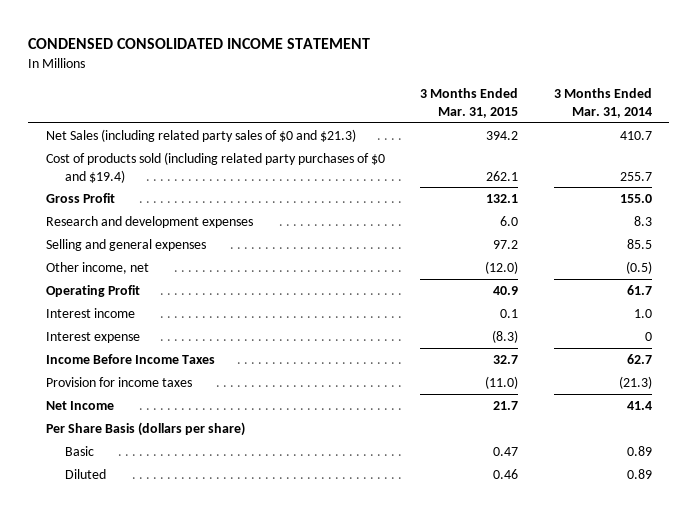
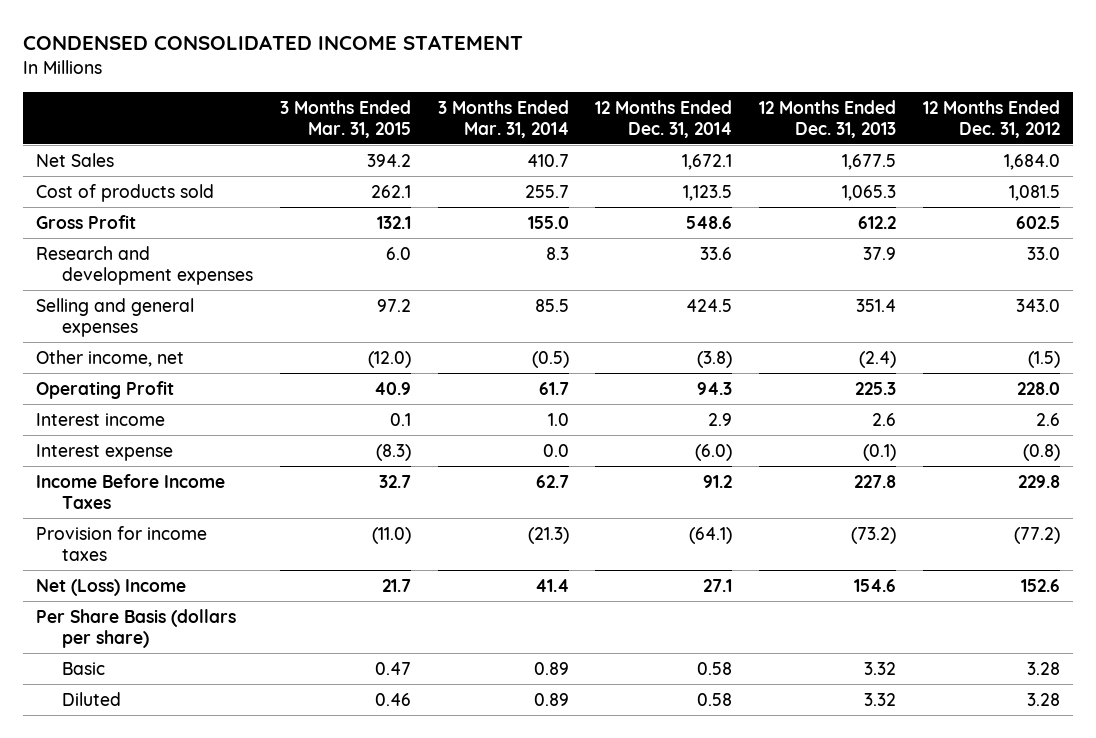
none -> [595,99,733,138] 12 Months Ended Dec. 31, 2014
none -> [758,99,896,138] 12 Months Ended Dec. 31, 2013
none -> [922,99,1060,138] 12 Months Ended Dec. 31, 2012
[45,128,356,142] Net Sales (including related party sales of $0 and $21.3) -> [36,152,115,167] Net Sales
[45,151,385,183] Cost of products sold (including related party purchases of $0 and $19.4) -> [36,183,215,202] Cost of products sold
[644,331,652,341] 0 -> [542,443,569,457] 0.0
[45,400,114,410] Net Income -> [36,578,187,596] Net (Loss) Income

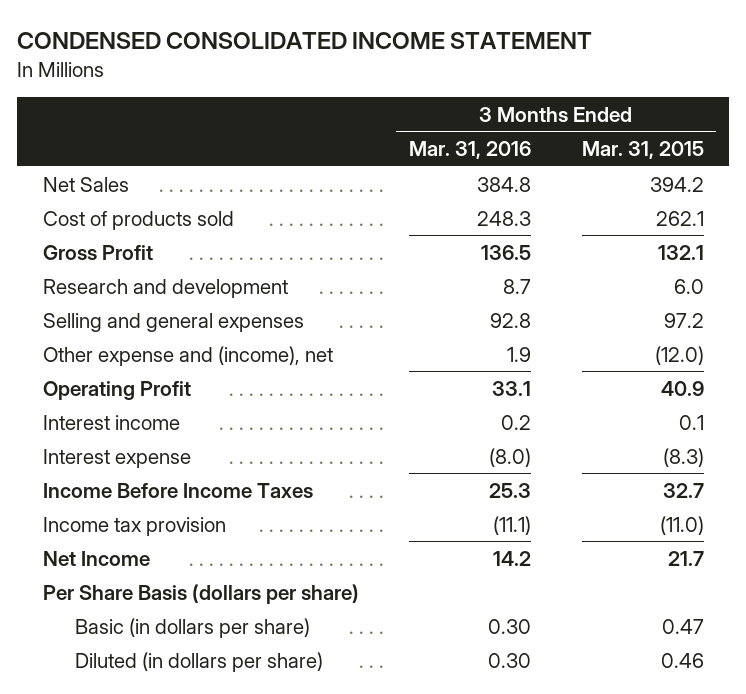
[437,99,569,138] 3 Months Ended Mar. 31, 2014 -> none
[595,99,733,138] 12 Months Ended Dec. 31, 2014 -> none
[758,99,896,138] 12 Months Ended Dec. 31, 2013 -> none
[922,99,1060,138] 12 Months Ended Dec. 31, 2012 -> none
none -> [409,140,532,159] Mar. 31, 2016
[36,245,254,285] Research and development expenses -> [42,278,288,298] Research and development
[36,349,185,367] Other income, net -> [42,345,333,366] Other expense and (income), net
[36,525,208,561] Provision for income taxes -> [42,516,226,536] Income tax provision
[36,578,187,596] Net (Loss) Income -> [42,550,150,566] Net Income
[62,661,106,675] Basic -> [74,617,310,638] Basic (in dollars per share)
[62,691,122,706] Diluted -> [74,651,323,672] Diluted (in dollars per share)

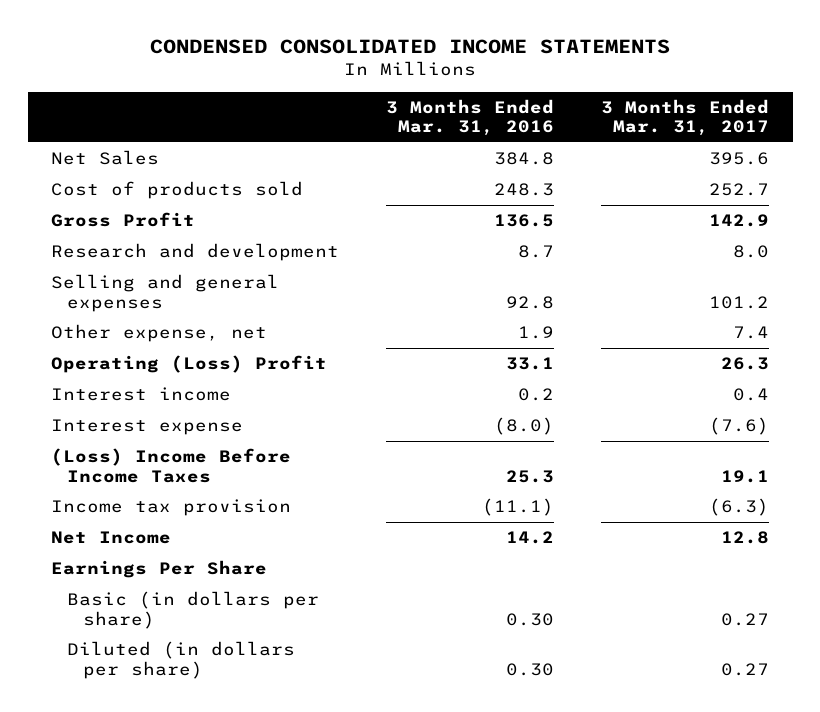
[17,32,593,50] CONDENSED CONSOLIDATED INCOME STATEMENT -> [150,39,671,55] CONDENSED CONSOLIDATED INCOME STATEMENTS
[581,140,704,159] Mar. 31, 2015 -> none
none -> [601,98,770,137] 3 Months Ended Mar. 31, 2017
[42,345,333,366] Other expense and (income), net -> [51,324,268,343] Other expense, net
[42,380,191,400] Operating Profit -> [51,355,328,374] Operating (Loss) Profit
[42,482,313,498] Income Before Income Taxes -> [51,448,292,483] (Loss) Income Before Income Taxes
[42,583,359,604] Per Share Basis (dollars per share) -> none
none -> [51,560,268,579] Earnings Per Share

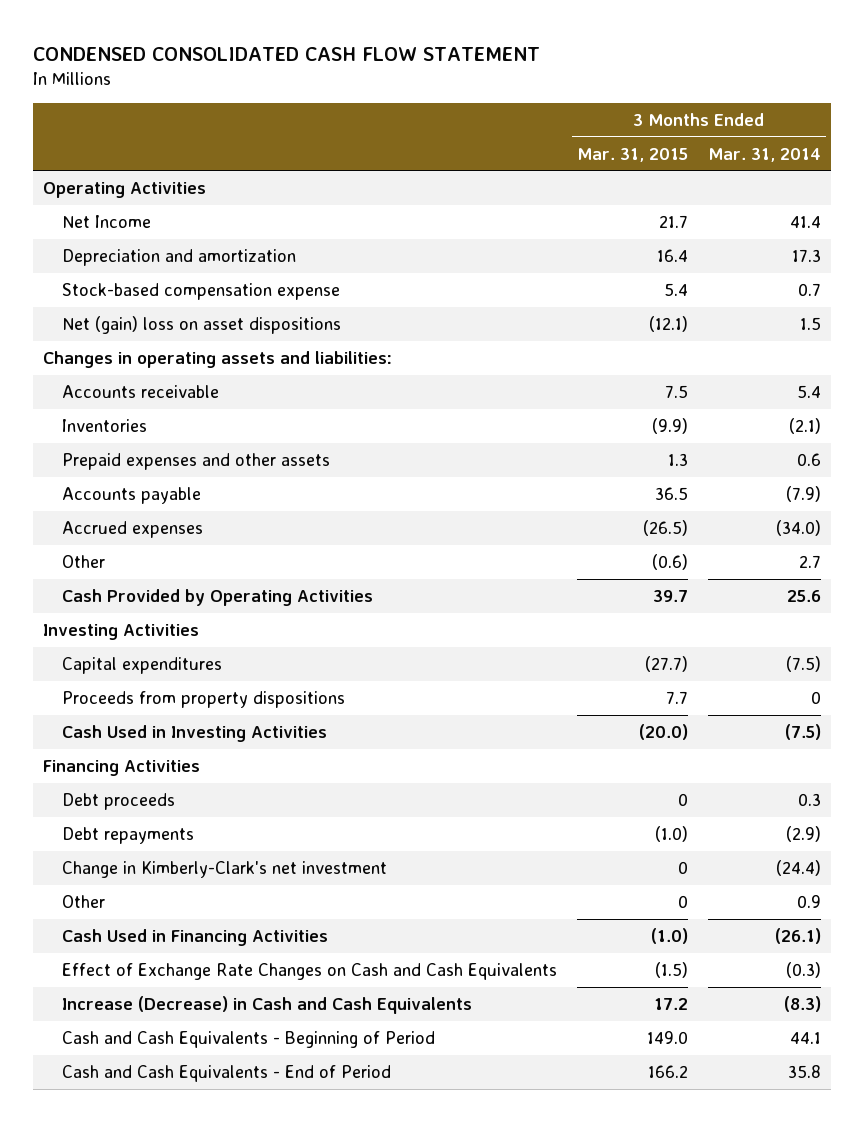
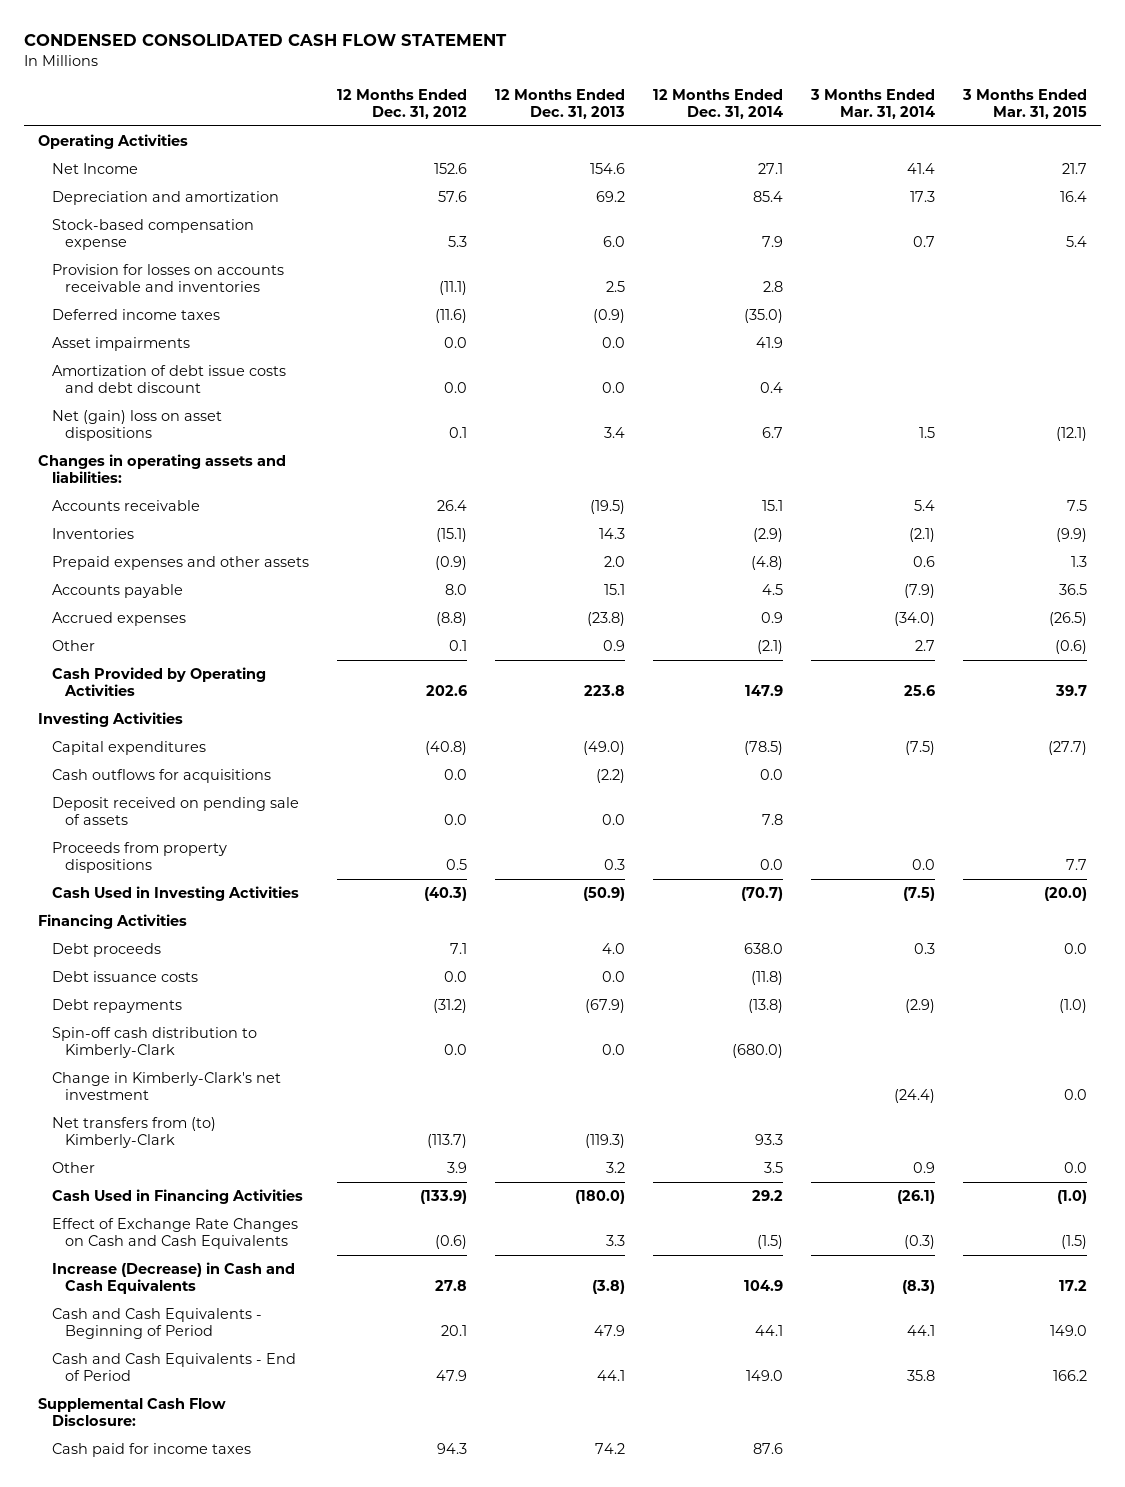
none -> [336,88,467,120] 12 Months Ended Dec. 31, 2012
none -> [494,88,625,120] 12 Months Ended Dec. 31, 2013
none -> [652,88,783,120] 12 Months Ended Dec. 31, 2014
none -> [51,264,284,293] Provision for losses on accounts receivable and inventories
none -> [51,309,220,321] Deferred income taxes
none -> [51,337,190,352] Asset impairments
none -> [51,365,286,394] Amortization of debt issue costs and debt discount
none -> [51,769,271,784] Cash outflows for acquisitions
none -> [51,797,299,826] Deposit received on pending sale of assets
[810,690,821,704] 0 -> [911,859,935,871] 0.0
[677,792,688,806] 0 -> [1063,943,1087,955] 0.0
none -> [51,971,198,983] Debt issuance costs
none -> [51,1027,257,1059] Spin-off cash distribution to Kimberly-Clark
[677,860,688,874] 0 -> [1063,1089,1087,1101] 0.0
none -> [51,1117,216,1149] Net transfers from (to) Kimberly-Clark
[677,894,688,908] 0 -> [1063,1162,1087,1174] 0.0
none -> [37,1398,226,1427] Supplemental Cash Flow Disclosure:
none -> [51,1443,251,1458] Cash paid for income taxes

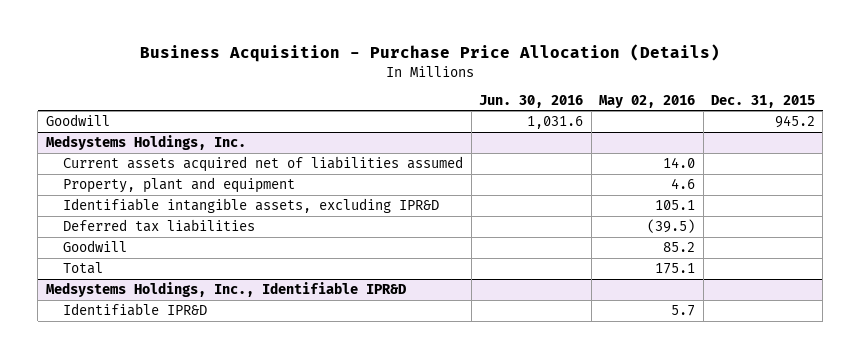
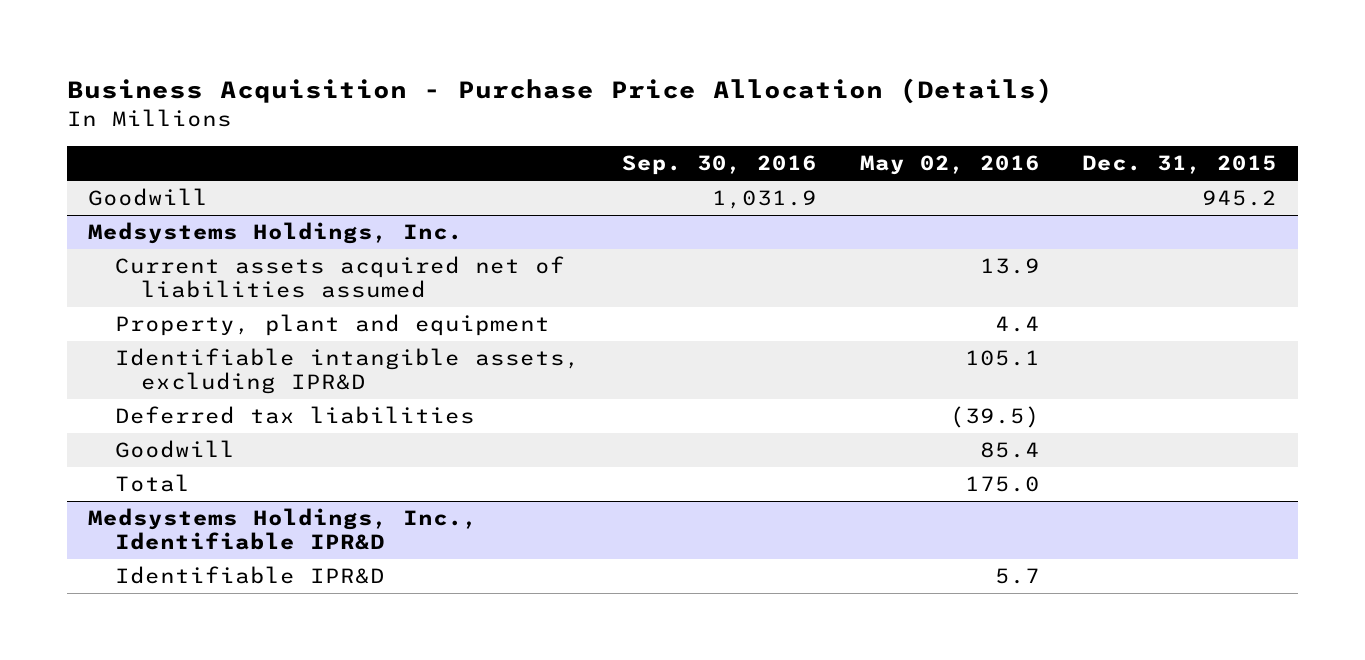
[479,94,584,108] Jun. 30, 2016 -> none
none -> [622,155,818,176] Sep. 30, 2016
[663,156,696,168] 14.0 -> [979,258,1040,275] 13.9
[671,177,696,189] 4.6 -> [994,316,1040,333] 4.4
[663,241,696,252] 85.2 -> [979,442,1040,459] 85.4
[655,262,696,274] 175.1 -> [964,476,1040,493] 175.0

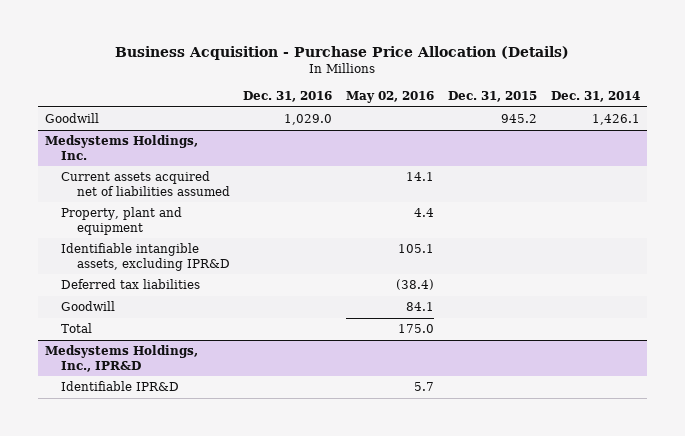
[622,155,818,176] Sep. 30, 2016 -> none
none -> [243,91,333,103] Dec. 31, 2016
none -> [550,91,640,103] Dec. 31, 2014
[979,258,1040,275] 13.9 -> [406,172,435,182] 14.1
[949,406,1040,429] (39.5) -> [396,279,435,291] (38.4)
[979,442,1040,459] 85.4 -> [406,302,435,312] 84.1
[87,508,478,551] Medsystems Holdings, Inc., Identifiable IPR&D -> [44,345,198,372] Medsystems Holdings, Inc., IPR&D

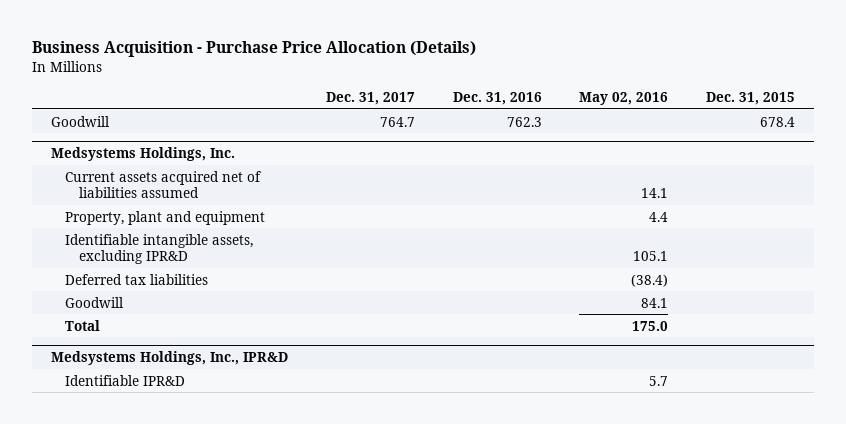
[550,91,640,103] Dec. 31, 2014 -> none
none -> [325,91,415,105] Dec. 31, 2017
[284,114,333,126] 1,029.0 -> [506,116,542,127] 762.3
[500,114,537,124] 945.2 -> [760,116,796,127] 678.4

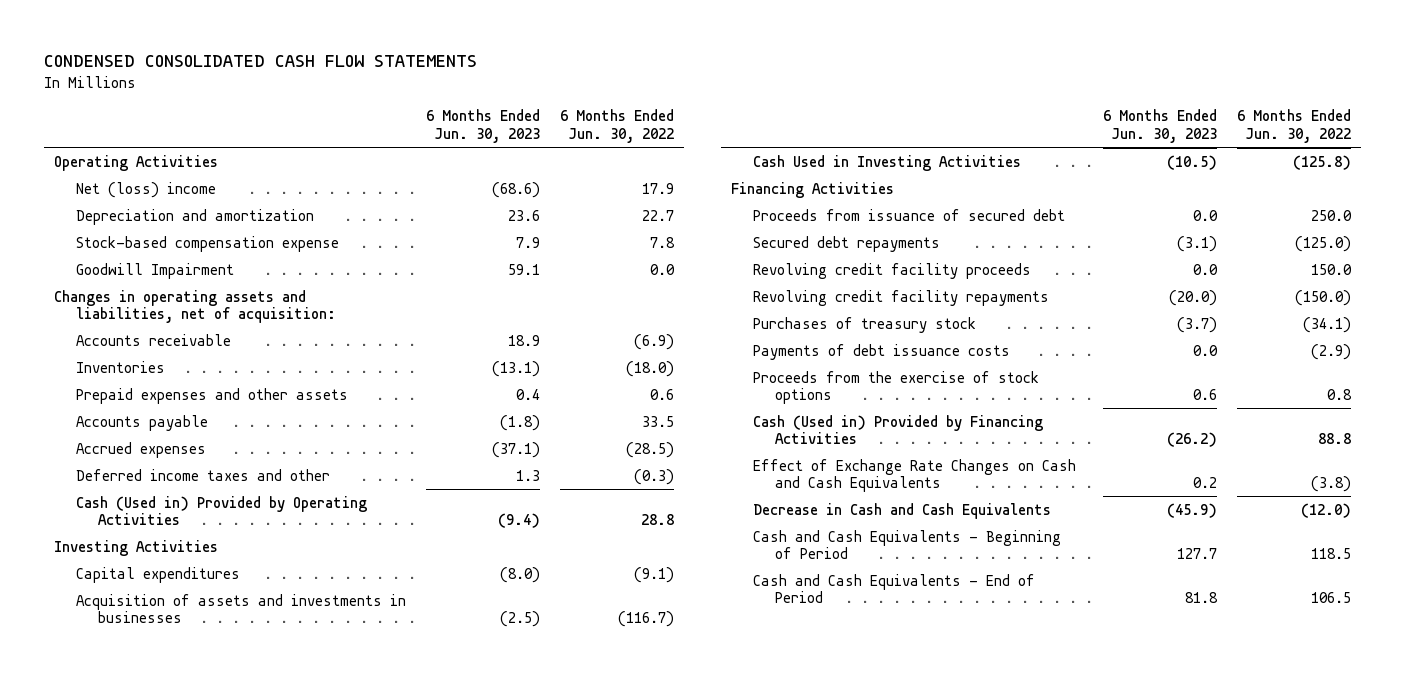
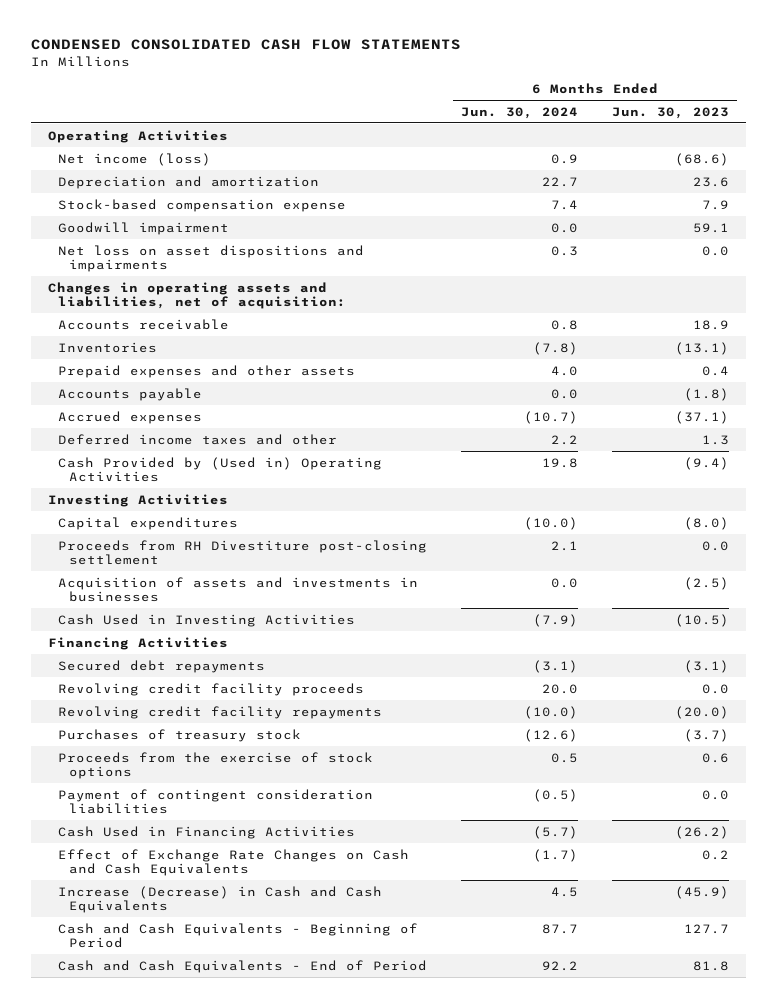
[559,109,674,143] 6 Months Ended Jun. 30, 2022 -> none
none -> [461,106,579,119] Jun. 30, 2024
[75,181,216,198] Net (loss) income -> [58,152,212,166] Net income (loss)
[75,262,234,279] Goodwill Impairment -> [58,221,230,235] Goodwill impairment
none -> [58,244,365,273] Net loss on asset dispositions and impairments
[75,495,367,526] Cash (Used in) Provided by Operating Activities -> [58,456,383,483] Cash Provided by (Used in) Operating Activities
none -> [58,539,428,566] Proceeds from RH Divestiture post-closing settlement
[753,208,1066,221] Proceeds from issuance of secured debt -> none
[753,343,1011,360] Payments of debt issuance costs -> none
none -> [58,788,374,815] Payment of contingent consideration liabilities
[753,414,1044,445] Cash (Used in) Provided by Financing Activities -> [58,825,356,839] Cash Used in Financing Activities
[753,502,1052,519] Decrease in Cash and Cash Equivalents -> [58,885,383,914] Increase (Decrease) in Cash and Cash Equivalents

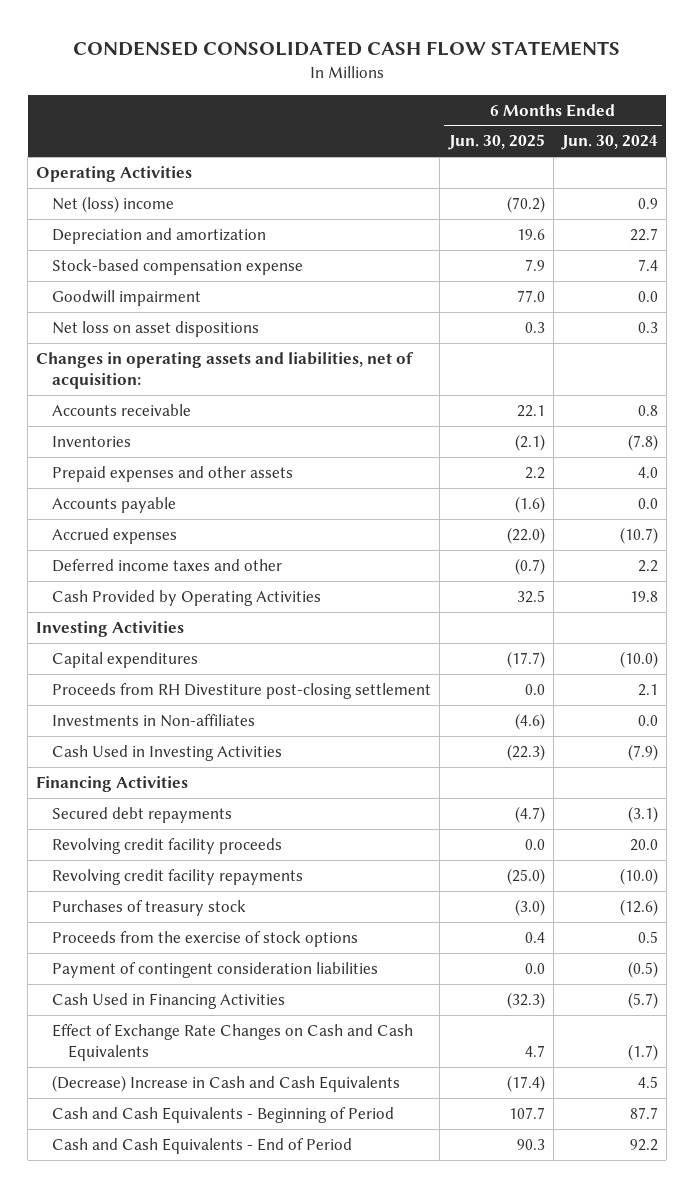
[611,106,729,119] Jun. 30, 2023 -> none
none -> [447,134,545,151] Jun. 30, 2025
[58,152,212,166] Net income (loss) -> [52,195,175,213] Net (loss) income
[58,244,365,273] Net loss on asset dispositions and impairments -> [52,320,260,337] Net loss on asset dispositions
[58,456,383,483] Cash Provided by (Used in) Operating Activities -> [52,589,322,606] Cash Provided by Operating Activities
[58,576,419,603] Acquisition of assets and investments in businesses -> none
none -> [52,713,256,727] Investments in Non-affiliates
[58,885,383,914] Increase (Decrease) in Cash and Cash Equivalents -> [52,1074,401,1092] (Decrease) Increase in Cash and Cash Equivalents

